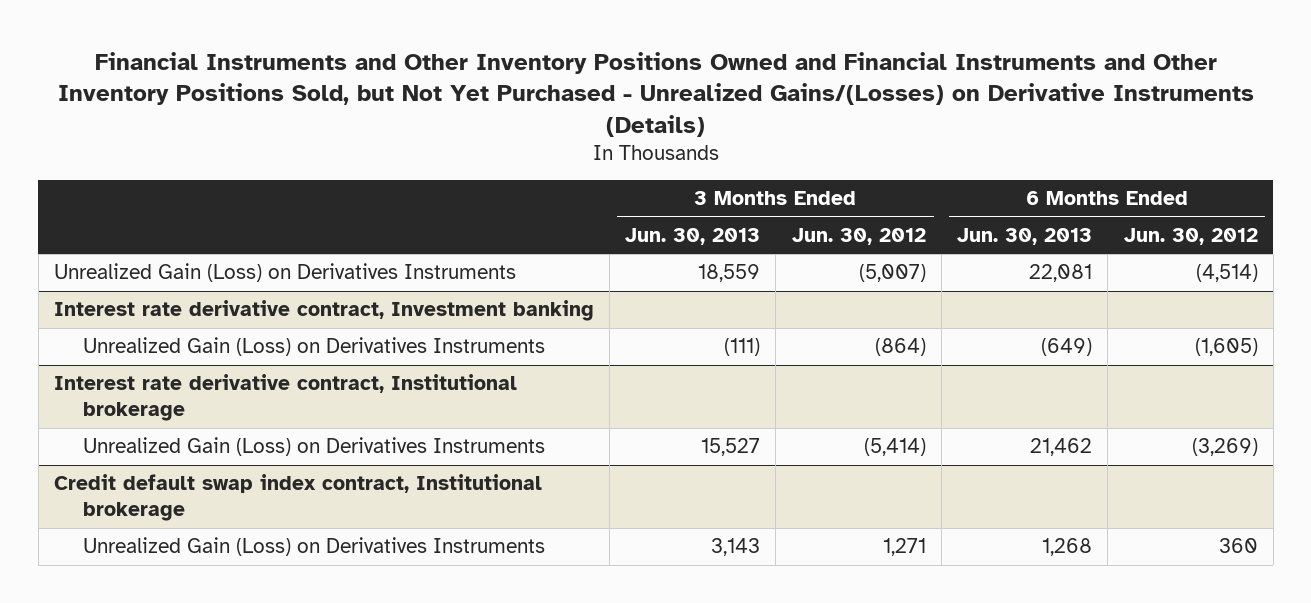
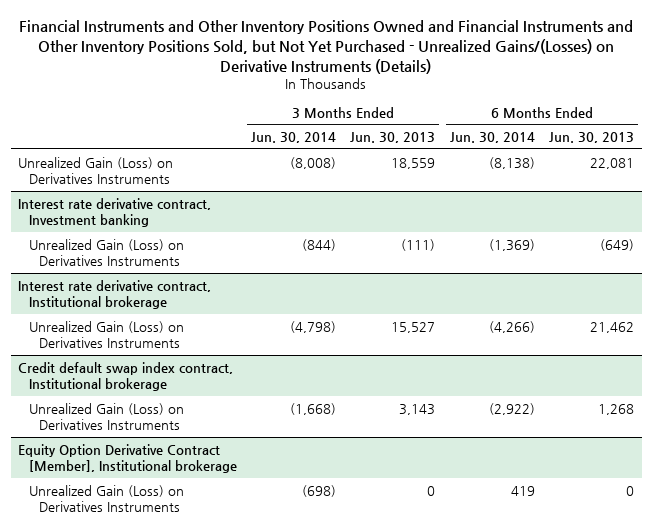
[791,227,926,245] Jun. 30, 2012 -> none
[1123,227,1258,245] Jun. 30, 2012 -> none
none -> [250,132,336,144] Jun. 30, 2014
none -> [449,132,535,144] Jun. 30, 2014
none -> [18,443,237,474] Equity Option Derivative Contract [Member], Institutional brokerage
none -> [28,484,184,513] Unrealized Gain (Loss) on Derivatives Instruments

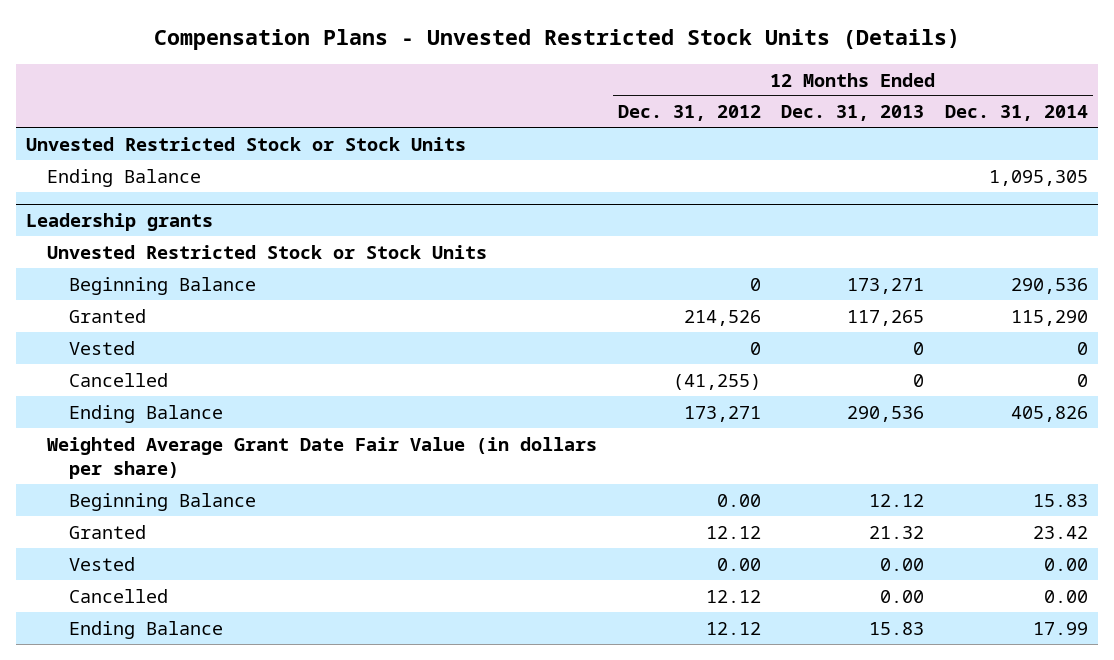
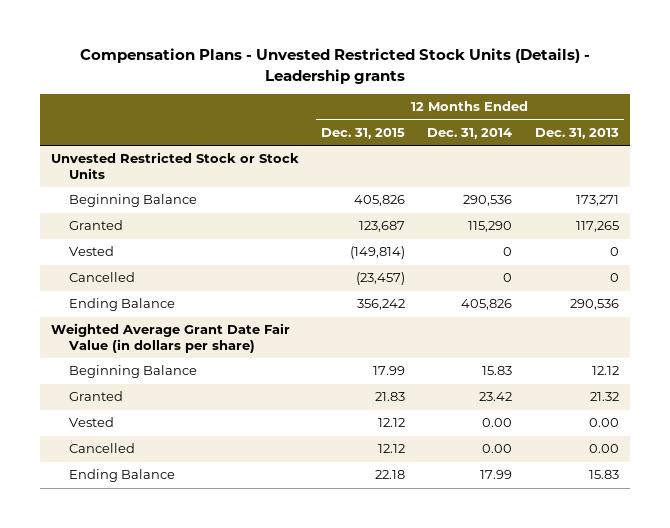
[153,29,960,51] Compensation Plans - Unvested Restricted Stock Units (Details) -> [79,48,590,84] Compensation Plans - Unvested Restricted Stock Units (Details) - Leadership grants
[617,105,761,122] Dec. 31, 2012 -> none
none -> [321,128,406,140] Dec. 31, 2015
[47,168,202,187] Ending Balance -> none
[26,212,214,231] Leadership grants -> none
[47,244,488,259] Unvested Restricted Stock or Stock Units -> none

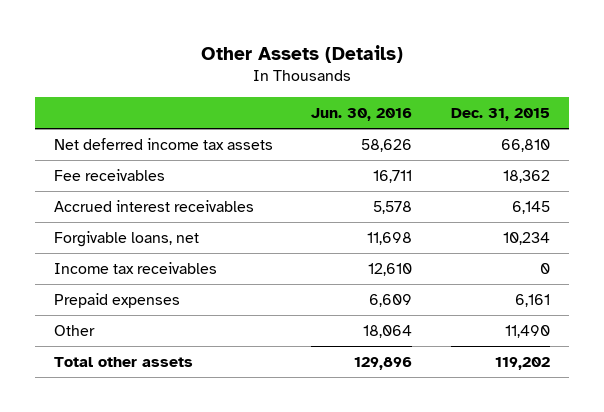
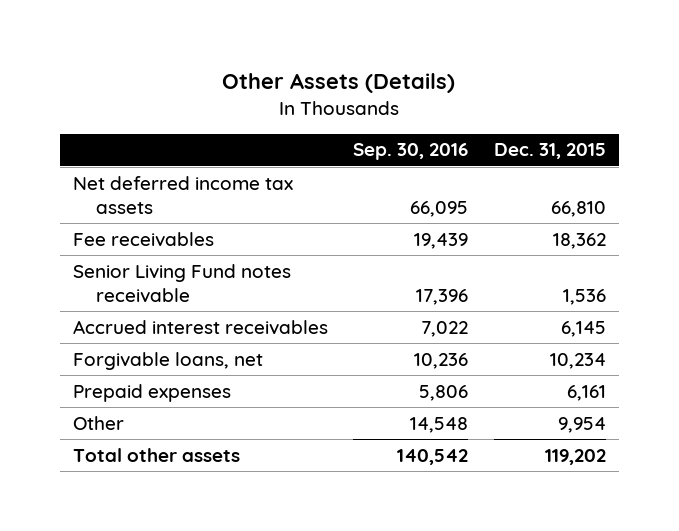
[311,108,413,122] Jun. 30, 2016 -> none
none -> [353,143,469,161] Sep. 30, 2016
none -> [72,263,291,303] Senior Living Fund notes receivable
[54,261,218,274] Income tax receivables -> none
[504,324,550,338] 11,490 -> [558,416,607,433] 9,954

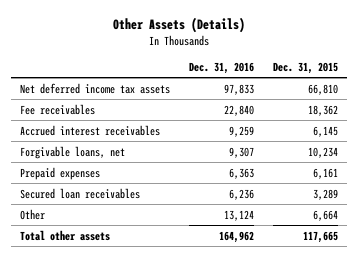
[353,143,469,161] Sep. 30, 2016 -> none
none -> [189,62,255,75] Dec. 31, 2016
[72,263,291,303] Senior Living Fund notes receivable -> none
none -> [20,187,141,199] Secured loan receivables
[558,416,607,433] 9,954 -> [312,209,338,221] 6,664
[545,448,607,465] 119,202 -> [302,230,338,243] 117,665

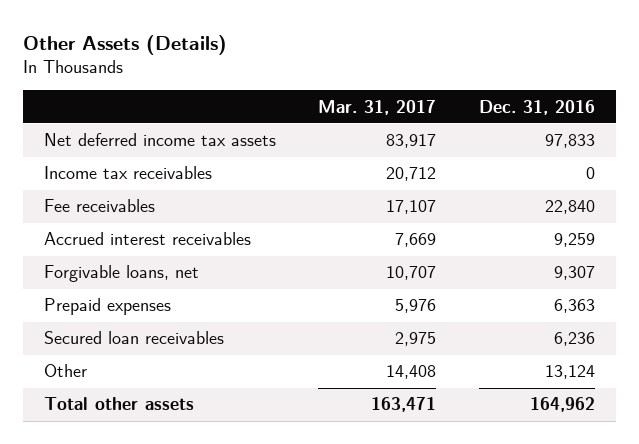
[272,62,338,75] Dec. 31, 2015 -> none
none -> [318,99,437,115] Mar. 31, 2017
none -> [43,166,212,180] Income tax receivables

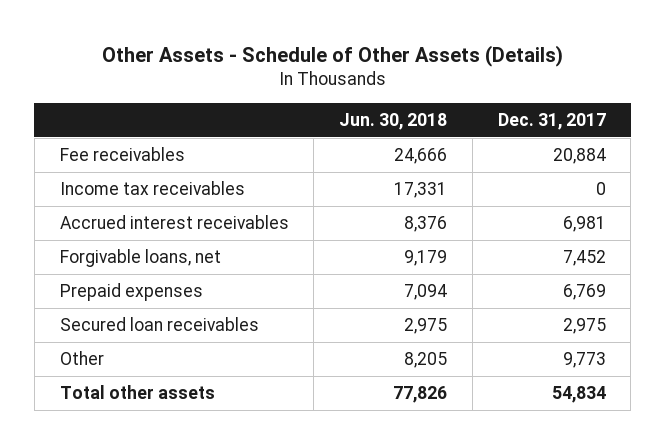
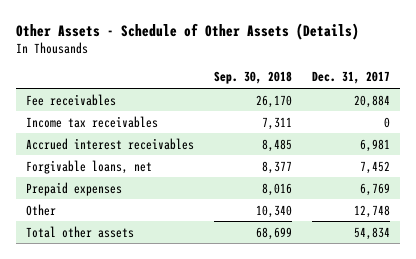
[339,112,448,130] Jun. 30, 2018 -> none
none -> [214,71,293,85] Sep. 30, 2018
[59,317,259,332] Secured loan receivables -> none
[562,352,606,369] 9,773 -> [354,204,391,218] 12,748

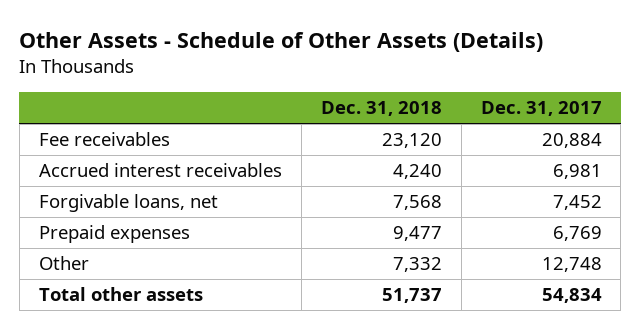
[214,71,293,85] Sep. 30, 2018 -> none
none -> [320,101,442,117] Dec. 31, 2018
[25,115,158,128] Income tax receivables -> none

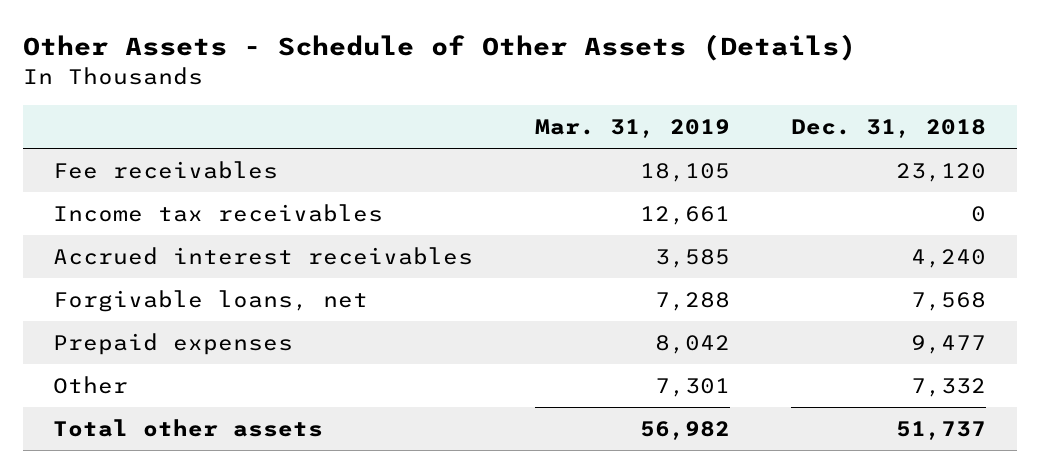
[480,101,602,117] Dec. 31, 2017 -> none
none -> [534,119,730,139] Mar. 31, 2019
none -> [53,204,384,223] Income tax receivables

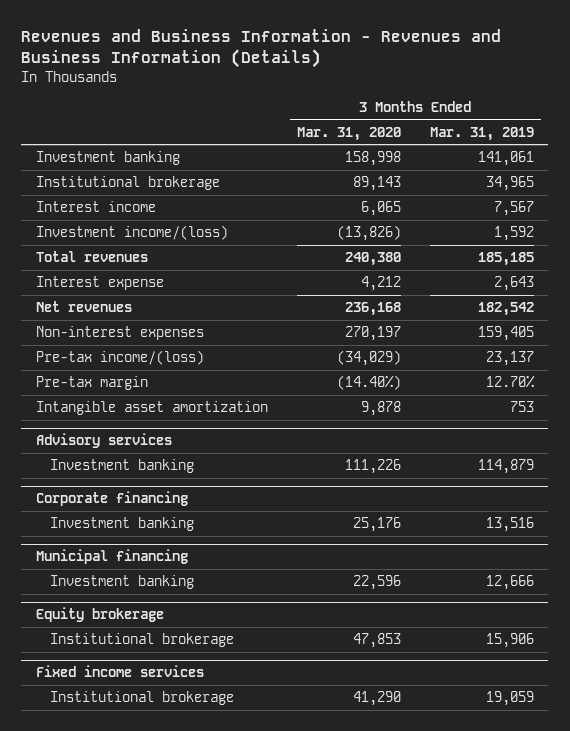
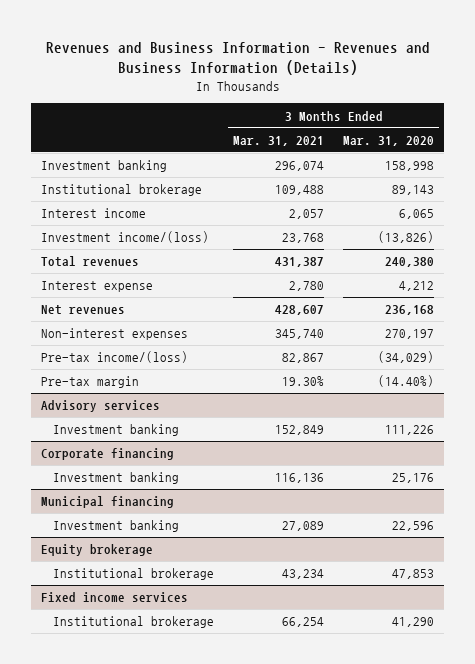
[429,126,534,141] Mar. 31, 2019 -> none
none -> [232,135,324,146] Mar. 31, 2021
[35,401,268,416] Intangible asset amortization -> none

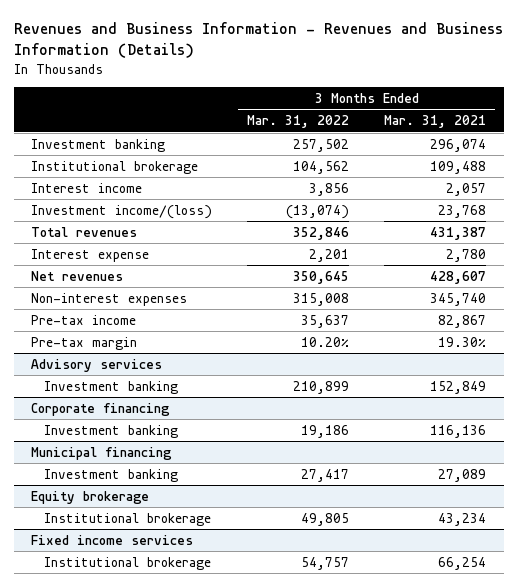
[343,135,435,146] Mar. 31, 2020 -> none
none -> [247,115,350,129] Mar. 31, 2022
[41,351,189,364] Pre-tax income/(loss) -> [31,314,137,325] Pre-tax income

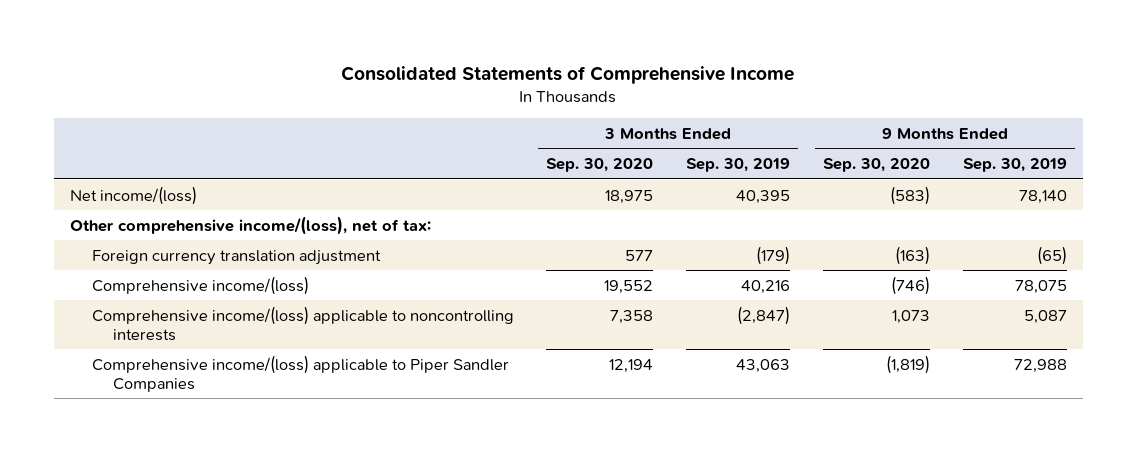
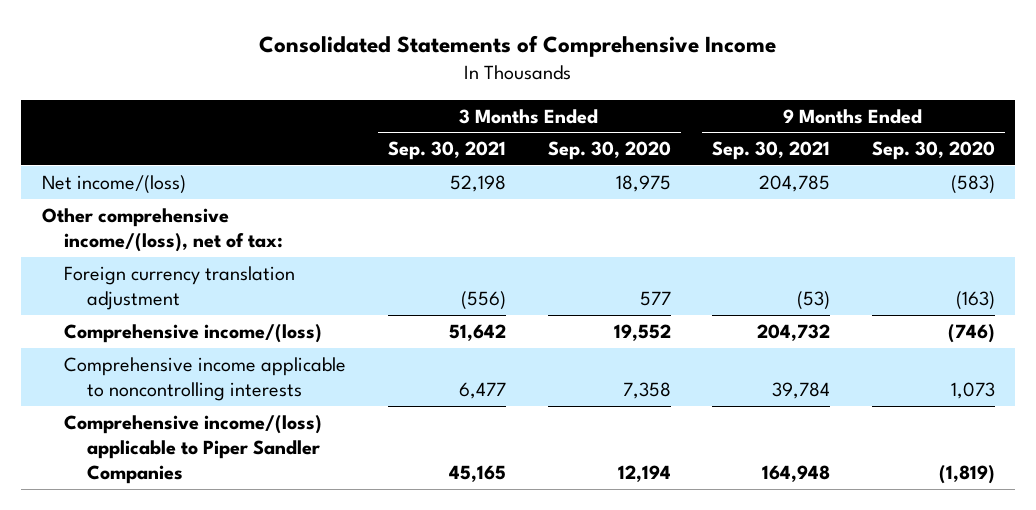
[686,158,791,173] Sep. 30, 2019 -> none
[962,158,1067,173] Sep. 30, 2019 -> none
none -> [387,141,506,161] Sep. 30, 2021
none -> [712,141,831,161] Sep. 30, 2021
[91,305,514,341] Comprehensive income/(loss) applicable to noncontrolling interests -> [64,356,347,402] Comprehensive income applicable to noncontrolling interests

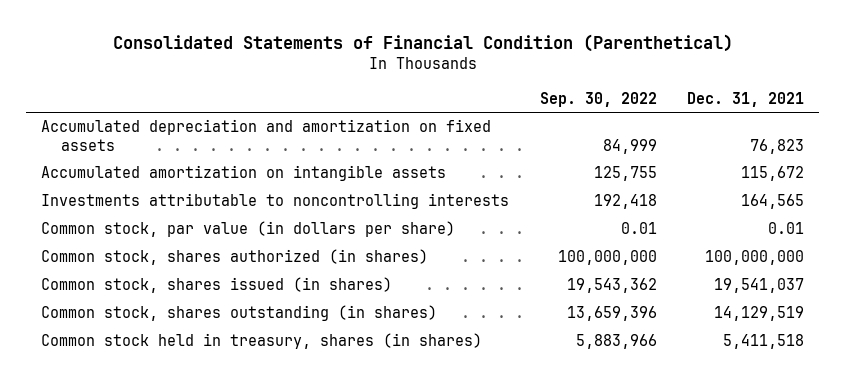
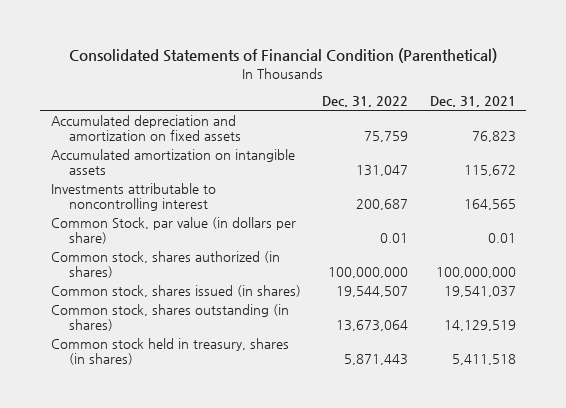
[539,91,657,107] Sep. 30, 2022 -> none
none -> [322,96,409,108] Dec. 31, 2022
[41,193,510,210] Investments attributable to noncontrolling interests -> [50,183,216,212] Investments attributable to noncontrolling interest
[41,221,456,238] Common stock, par value (in dollars per share) -> [50,217,296,245] Common Stock, par value (in dollars per share)

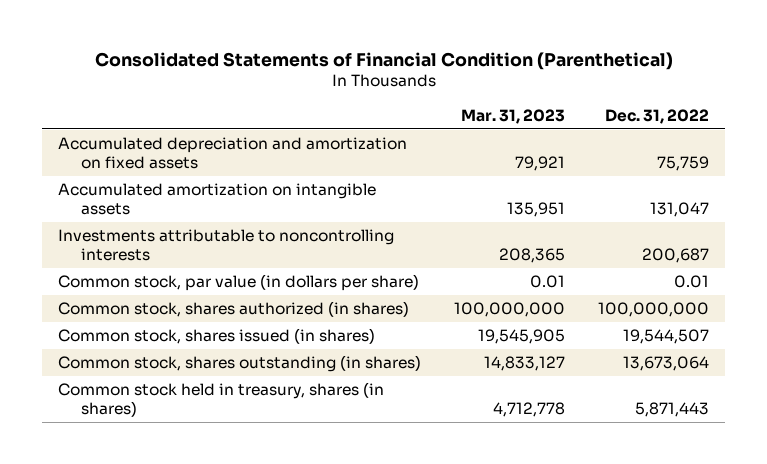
[429,96,516,108] Dec. 31, 2021 -> none
none -> [461,108,566,124] Mar. 31, 2023
[50,183,216,212] Investments attributable to noncontrolling interest -> [58,229,395,261] Investments attributable to noncontrolling interests
[50,217,296,245] Common Stock, par value (in dollars per share) -> [58,274,420,292] Common stock, par value (in dollars per share)

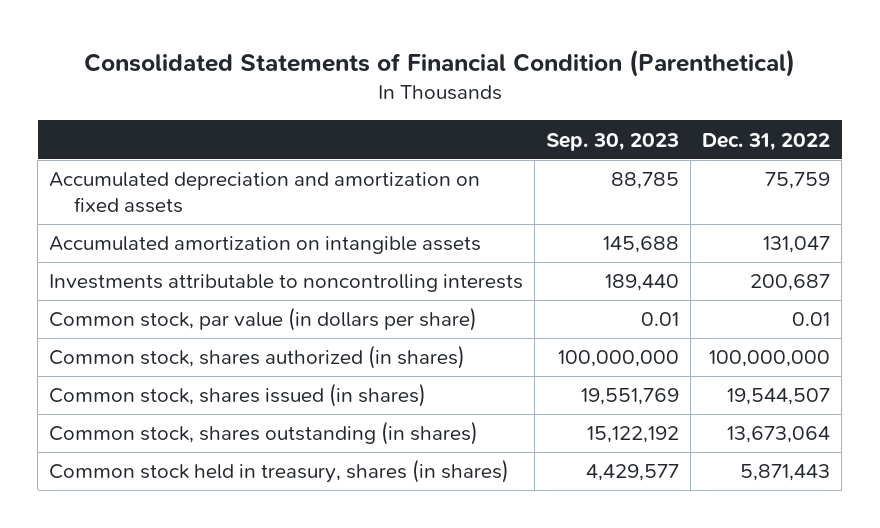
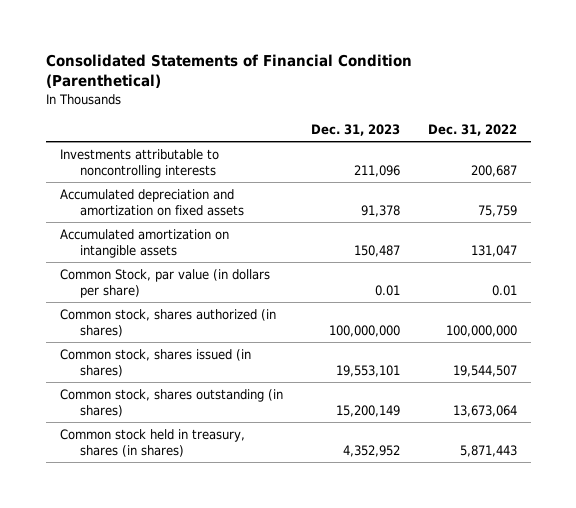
[546,132,680,151] Sep. 30, 2023 -> none
none -> [310,123,400,136] Dec. 31, 2023
[49,274,524,293] Investments attributable to noncontrolling interests -> [59,149,219,178] Investments attributable to noncontrolling interests
[49,307,478,332] Common stock, par value (in dollars per share) -> [59,269,270,298] Common Stock, par value (in dollars per share)

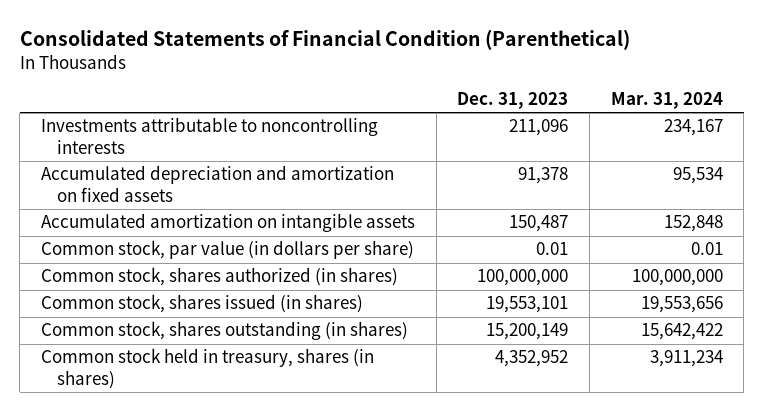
[427,123,517,136] Dec. 31, 2022 -> none
none -> [610,91,723,109] Mar. 31, 2024
[59,269,270,298] Common Stock, par value (in dollars per share) -> [40,240,414,260] Common stock, par value (in dollars per share)

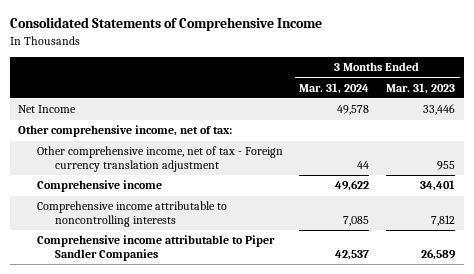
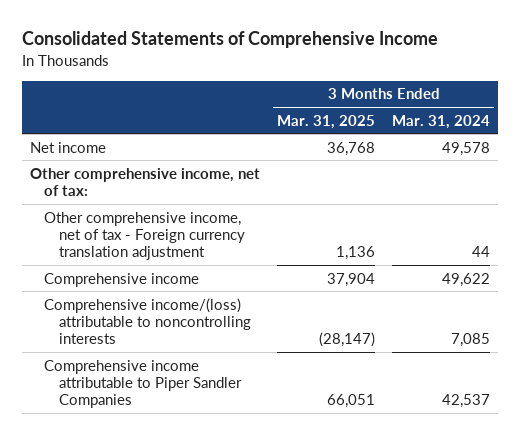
[386,82,456,94] Mar. 31, 2023 -> none
none -> [277,114,376,129] Mar. 31, 2025
[18,105,77,114] Net Income -> [30,141,107,153] Net income
[36,201,227,228] Comprehensive income attributable to noncontrolling interests -> [44,297,251,345] Comprehensive income/(loss) attributable to noncontrolling interests

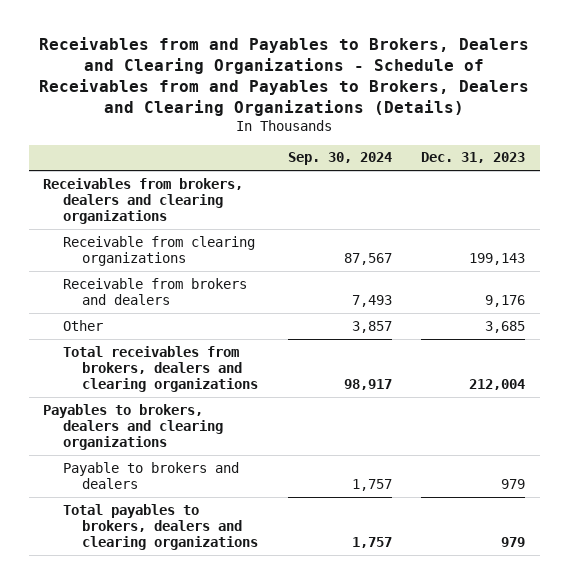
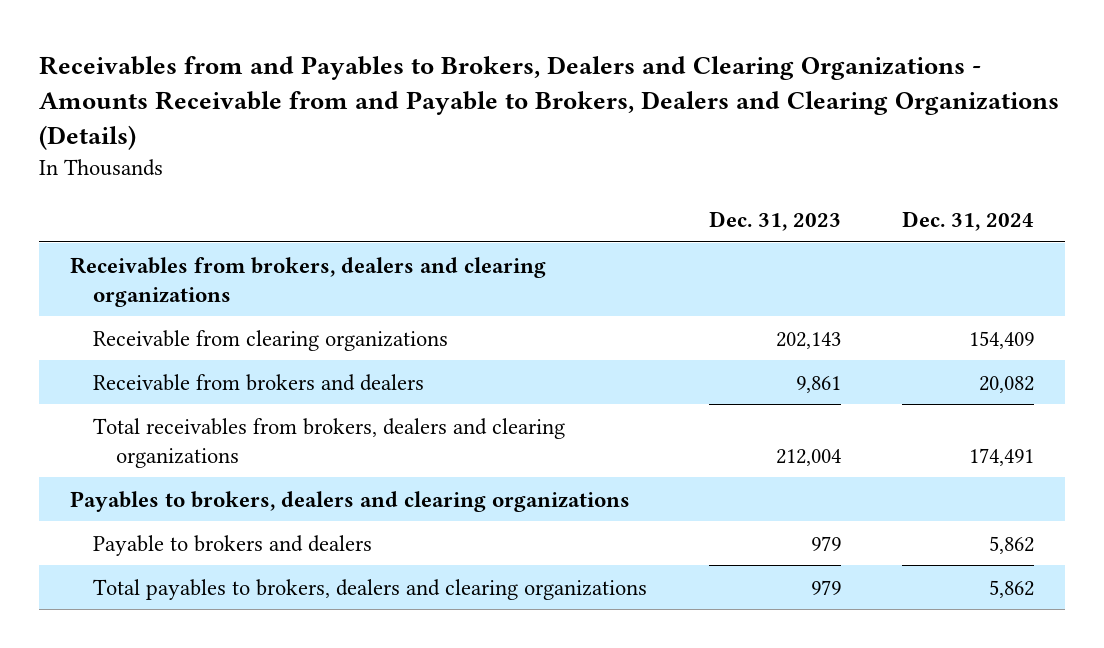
[39,36,530,116] Receivables from and Payables to Brokers, Dealers and Clearing Organizations - Schedule of Receivables from and Payables to Brokers, Dealers and Clearing Organizations (Details) -> [39,56,1060,151] Receivables from and Payables to Brokers, Dealers and Clearing Organizations - Amounts Receivable from and Payable to Brokers, Dealers and Clearing Organizations (Details)
[287,152,392,166] Sep. 30, 2024 -> none
none -> [902,211,1035,232] Dec. 31, 2024
[62,319,103,331] Other -> none
[468,253,525,266] 199,143 -> [775,331,841,349] 202,143
[484,295,525,308] 9,176 -> [795,375,841,393] 9,861

